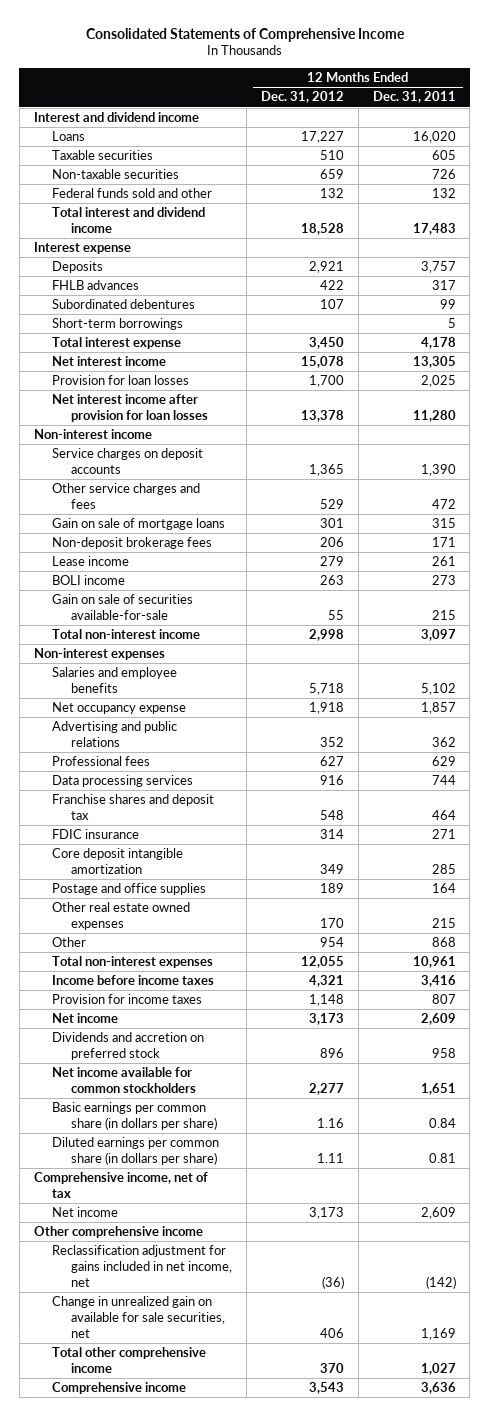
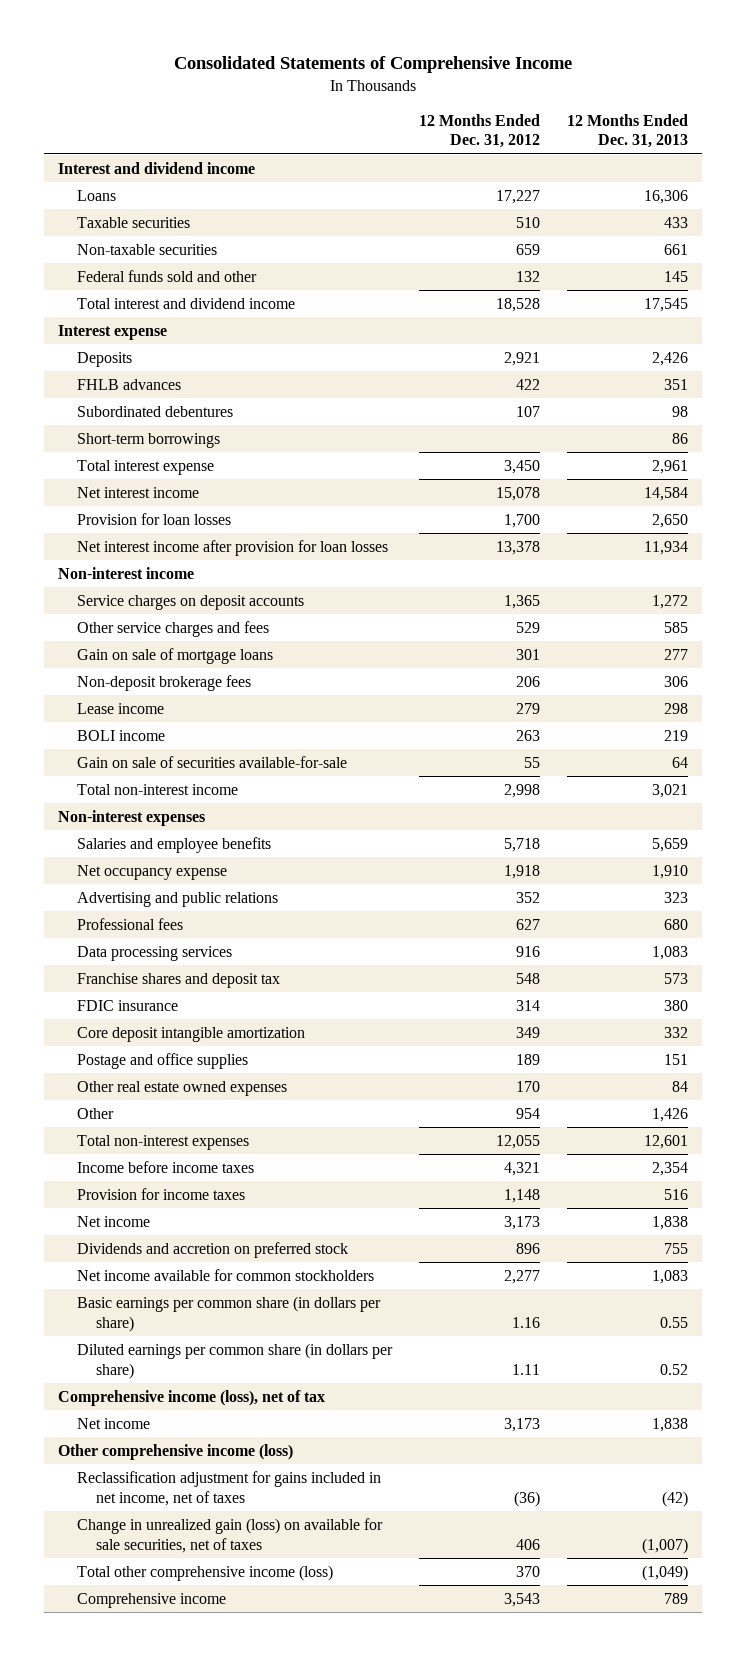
[372,91,456,104] Dec. 31, 2011 -> none
none -> [567,113,689,149] 12 Months Ended Dec. 31, 2013
[33,1172,208,1199] Comprehensive income, net of tax -> [57,1389,325,1406] Comprehensive income (loss), net of tax
[33,1226,203,1239] Other comprehensive income -> [57,1443,293,1460] Other comprehensive income (loss)
[52,1245,232,1288] Reclassification adjustment for gains included in net income, net -> [76,1470,381,1506] Reclassification adjustment for gains included in net income, net of taxes
[52,1296,225,1339] Change in unrealized gain on available for sale securities, net -> [76,1517,383,1553] Change in unrealized gain (loss) on available for sale securities, net of taxes
[52,1347,207,1374] Total other comprehensive income -> [76,1564,333,1581] Total other comprehensive income (loss)

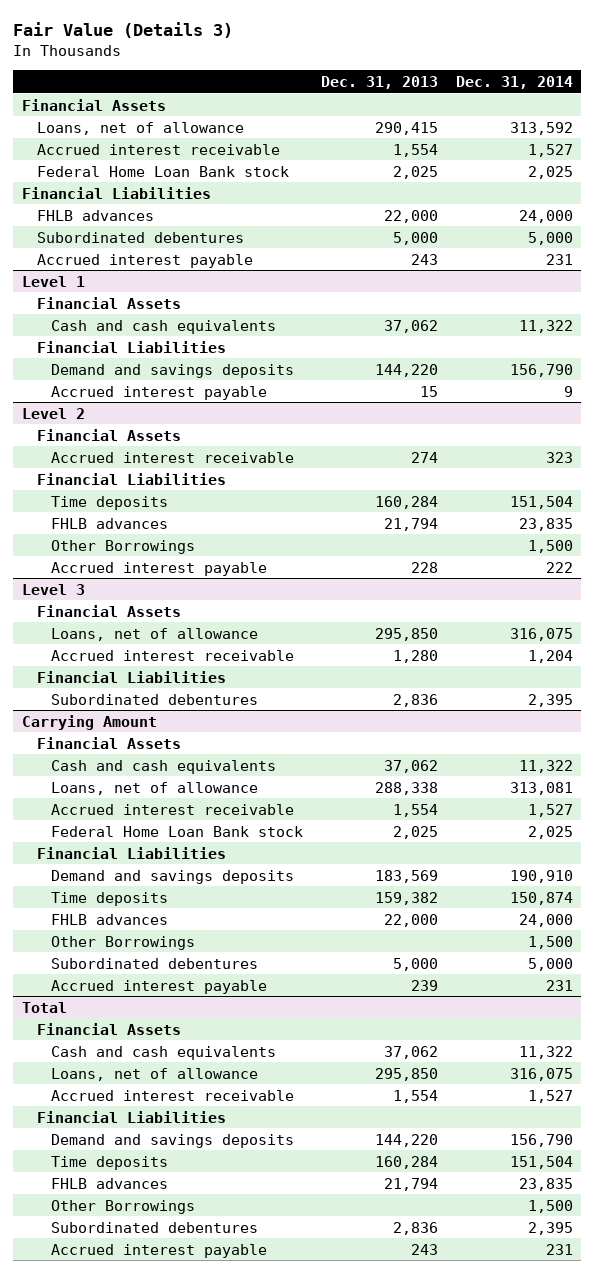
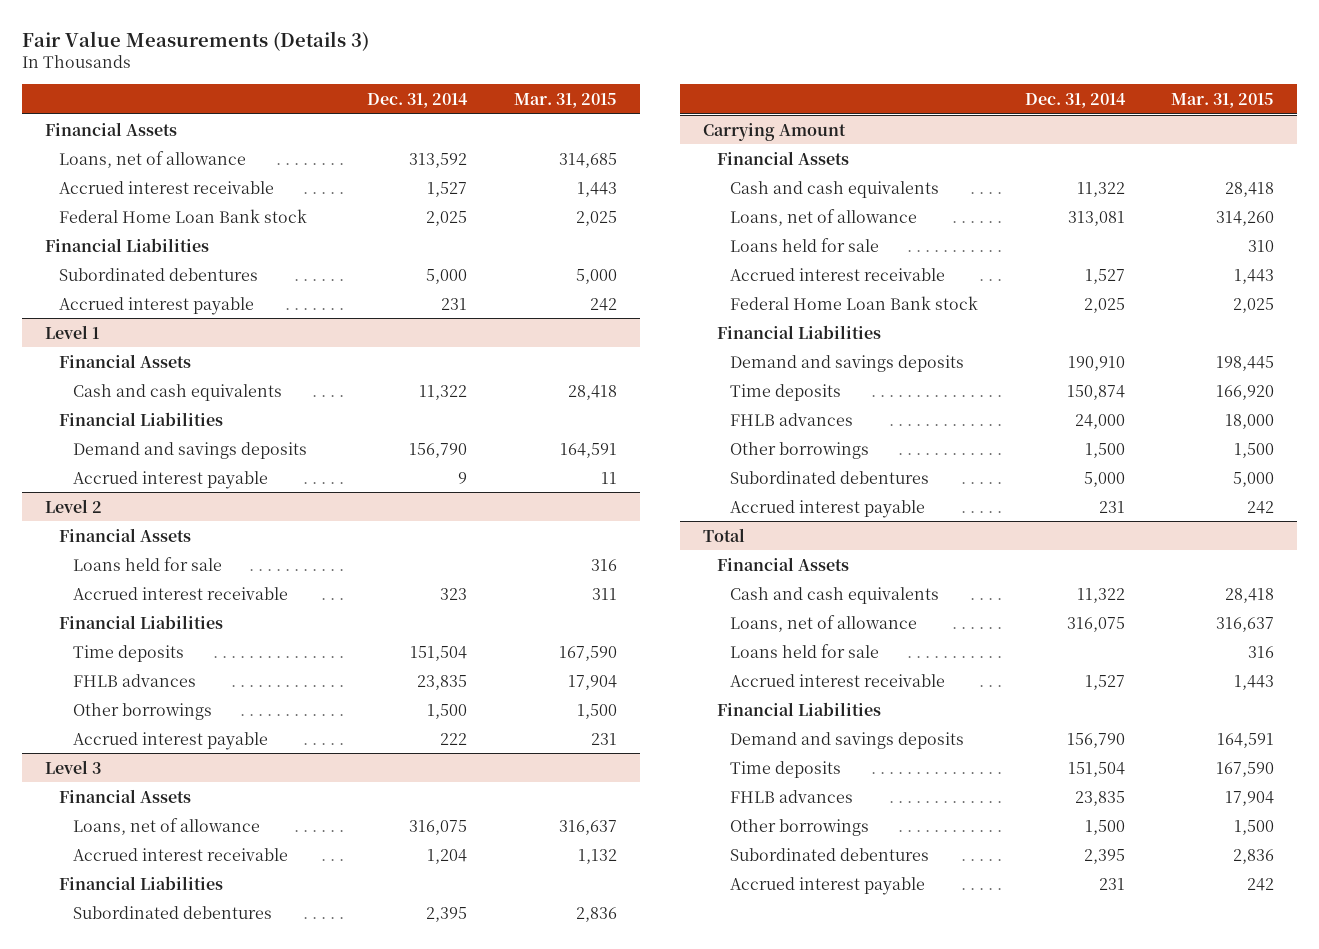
[13,22,234,39] Fair Value (Details 3) -> [22,30,370,51] Fair Value Measurements (Details 3)
[320,75,438,89] Dec. 31, 2013 -> none
none -> [513,92,617,108] Mar. 31, 2015
[36,209,154,221] FHLB advances -> none
none -> [72,556,222,571] Loans held for sale
[51,539,196,554] Other Borrowings -> [72,702,212,720] Other borrowings
none -> [730,237,880,252] Loans held for sale
[51,935,196,950] Other Borrowings -> [730,441,870,459] Other borrowings
none -> [730,643,880,658] Loans held for sale
[51,1199,196,1214] Other Borrowings -> [730,818,870,836] Other borrowings

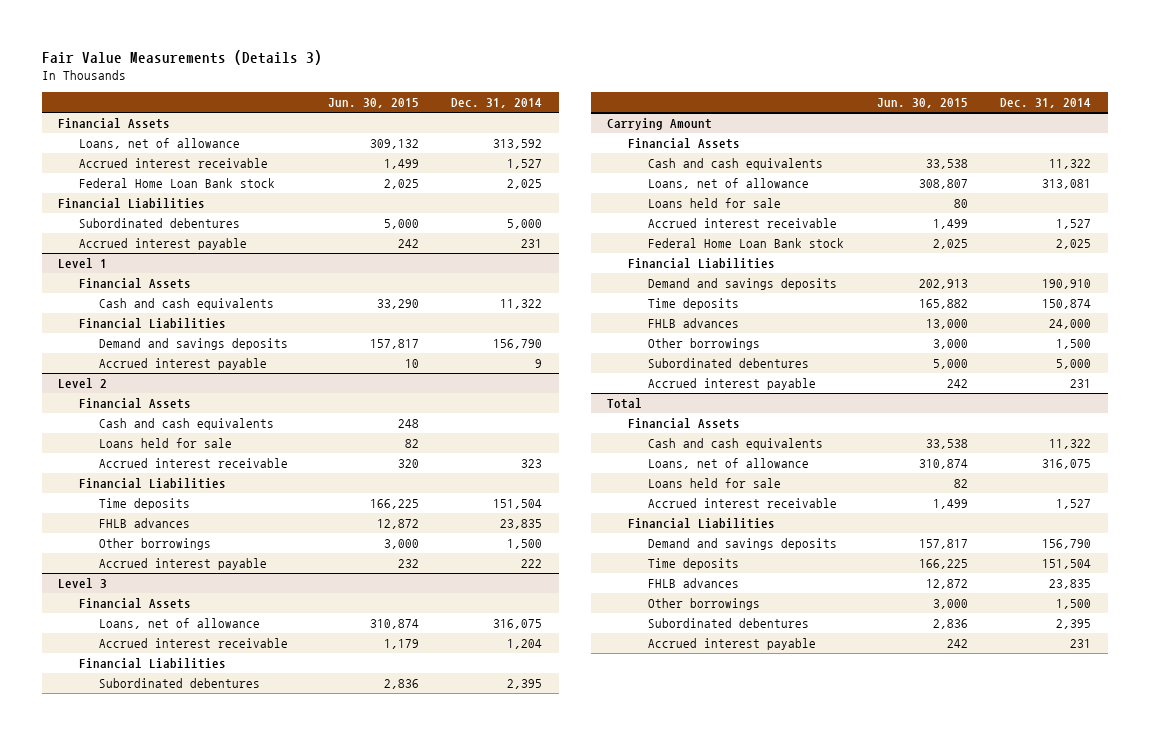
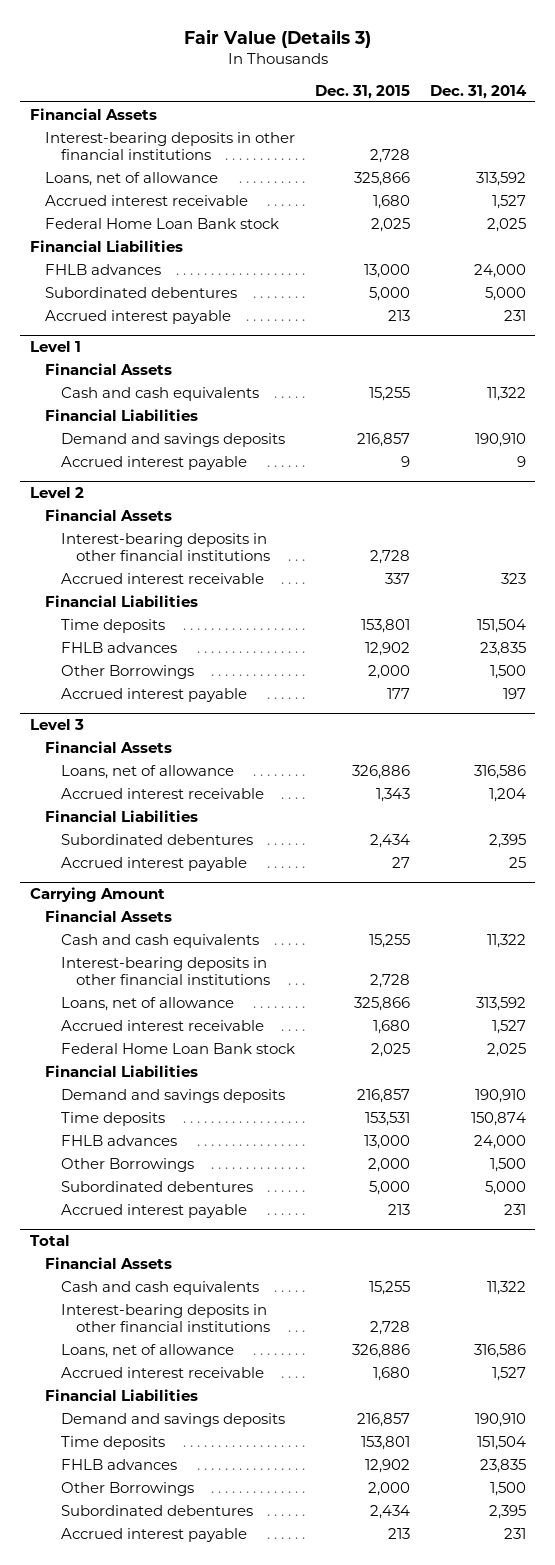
[41,49,322,65] Fair Value Measurements (Details 3) -> [183,28,371,48] Fair Value (Details 3)
[327,98,419,109] Jun. 30, 2015 -> none
none -> [314,84,410,99] Dec. 31, 2015
none -> [45,131,296,161] Interest-bearing deposits in other financial institutions
none -> [45,263,162,275] FHLB advances
[493,339,543,350] 156,790 -> [474,432,526,447] 190,910
[99,418,275,431] Cash and cash equivalents -> none
[99,438,233,449] Loans held for sale -> none
none -> [60,532,271,562] Interest-bearing deposits in other financial institutions
[99,538,212,551] Other borrowings -> [60,664,194,679] Other Borrowings
[521,559,543,569] 222 -> [502,687,526,699] 197
[493,619,543,630] 316,075 -> [473,764,526,779] 316,586
none -> [60,856,247,871] Accrued interest payable
[648,198,782,209] Loans held for sale -> none
none -> [60,956,271,986] Interest-bearing deposits in other financial institutions
[1042,179,1092,190] 313,081 -> [475,996,526,1011] 313,592
[648,338,761,351] Other borrowings -> [60,1157,194,1172] Other Borrowings
[648,478,782,489] Loans held for sale -> none
none -> [60,1303,271,1333] Interest-bearing deposits in other financial institutions
[1042,459,1092,470] 316,075 -> [473,1343,526,1358] 316,586
[1042,539,1092,550] 156,790 -> [474,1412,526,1427] 190,910
[648,598,761,611] Other borrowings -> [60,1481,194,1496] Other Borrowings

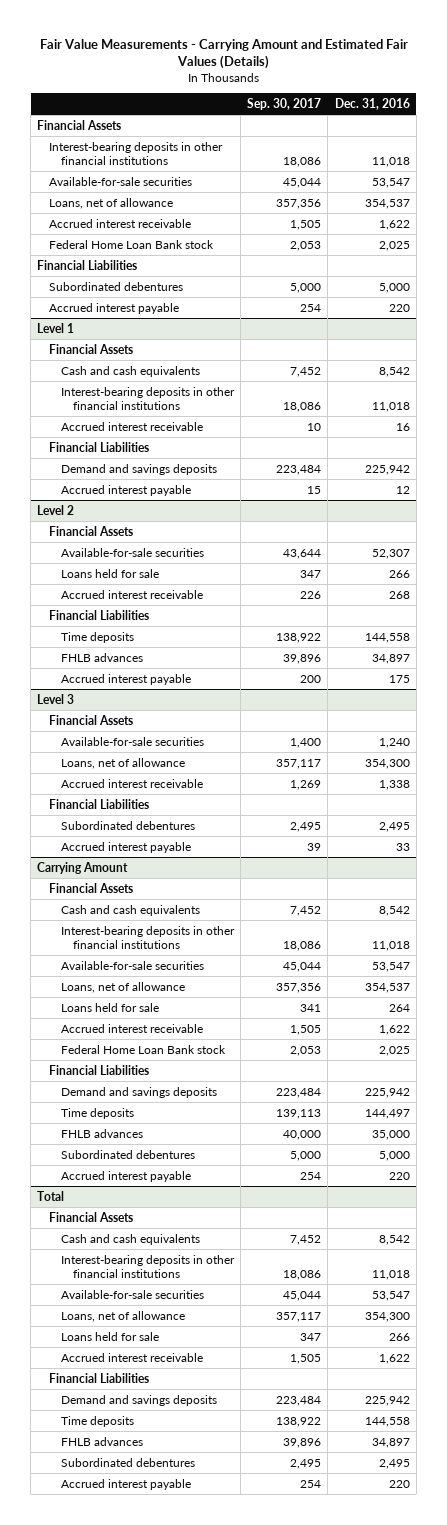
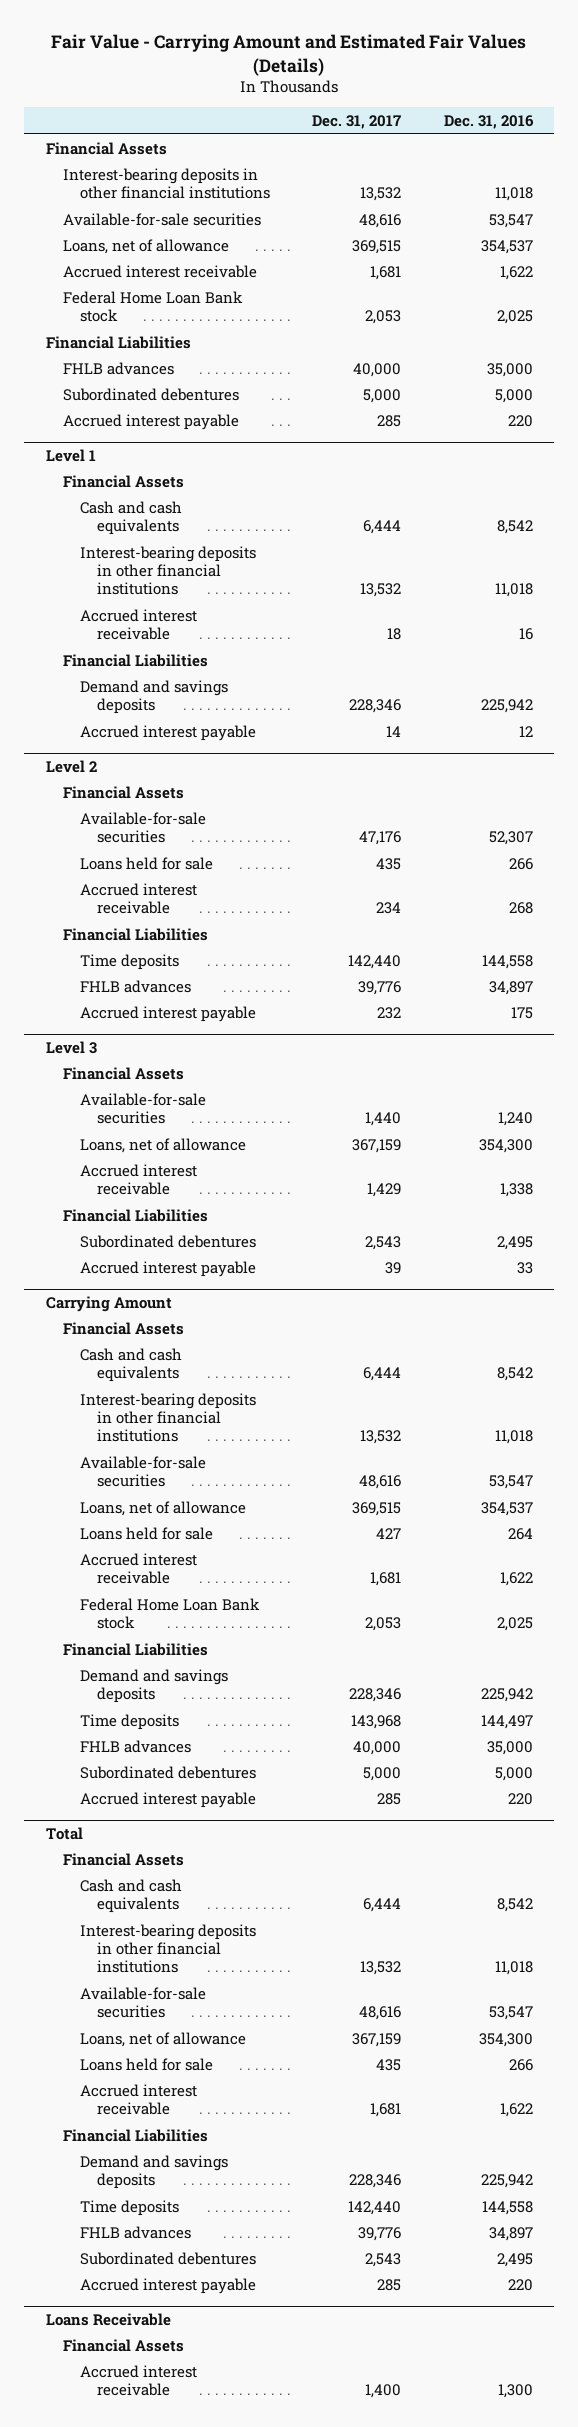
[39,38,408,70] Fair Value Measurements - Carrying Amount and Estimated Fair Values (Details) -> [51,33,527,76] Fair Value - Carrying Amount and Estimated Fair Values (Details)
[247,97,322,110] Sep. 30, 2017 -> none
none -> [312,115,402,130] Dec. 31, 2017
none -> [62,361,174,375] FHLB advances
none -> [45,2312,171,2326] Loans Receivable
none -> [62,2338,184,2352] Financial Assets
none -> [79,2364,197,2396] Accrued interest receivable

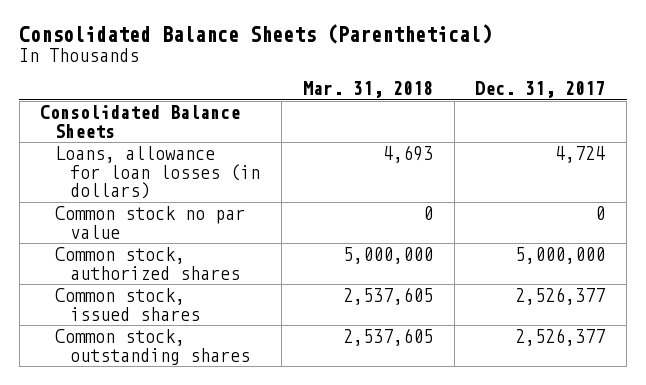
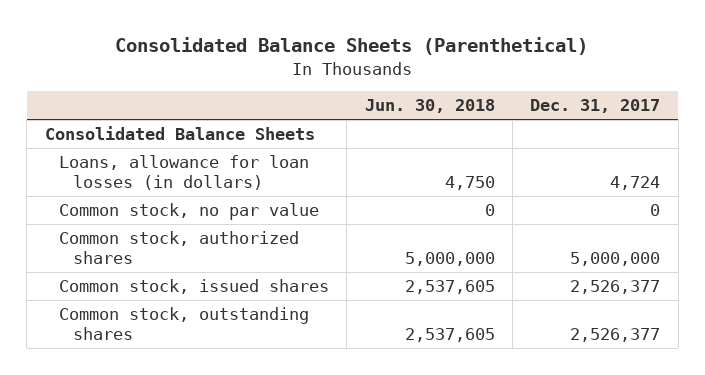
[302,81,433,99] Mar. 31, 2018 -> none
none -> [364,99,495,114] Jun. 30, 2018
[55,206,246,239] Common stock no par value -> [58,203,319,221] Common stock, no par value

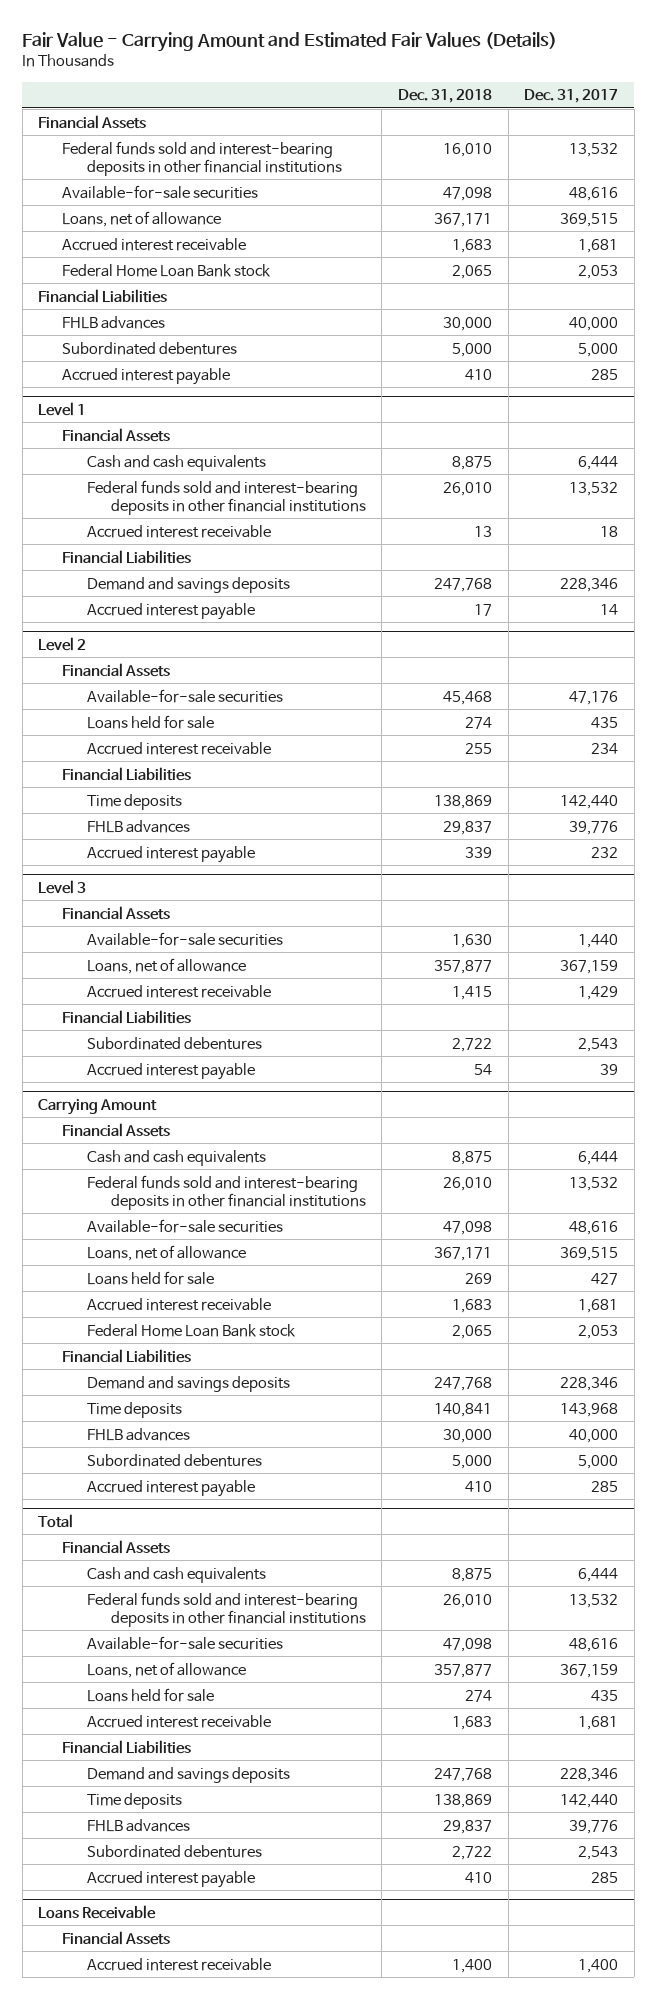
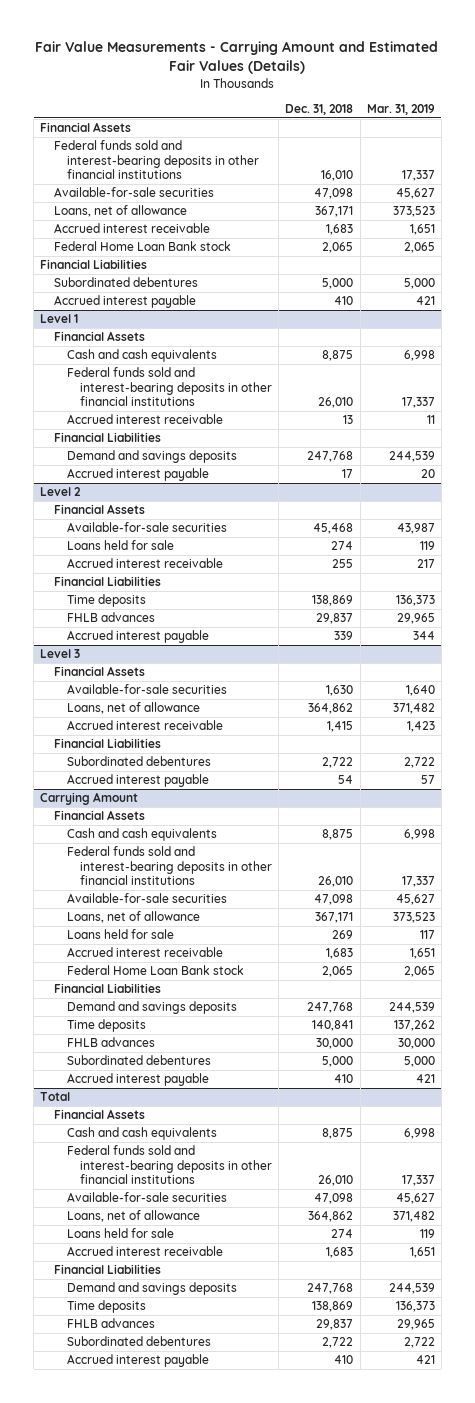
[22,31,558,52] Fair Value - Carrying Amount and Estimated Fair Values (Details) -> [35,41,439,75] Fair Value Measurements - Carrying Amount and Estimated Fair Values (Details)
[524,89,619,104] Dec. 31, 2017 -> none
none -> [366,104,435,116] Mar. 31, 2019
[62,315,166,329] FHLB advances -> none
[433,959,492,974] 357,877 -> [308,703,354,715] 364,862
[433,1663,492,1678] 357,877 -> [308,1211,354,1223] 364,862
[38,1904,157,1919] Loans Receivable -> none
[62,1930,171,1945] Financial Assets -> none
[86,1957,271,1971] Accrued interest receivable -> none

